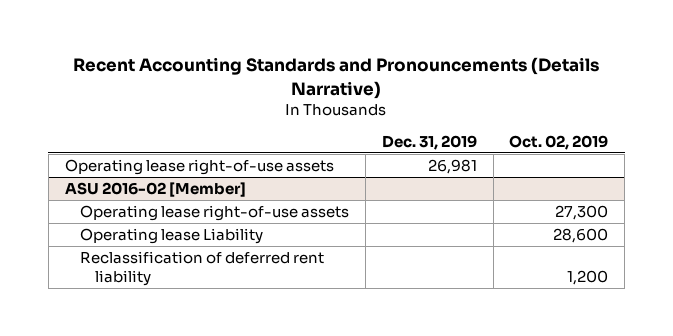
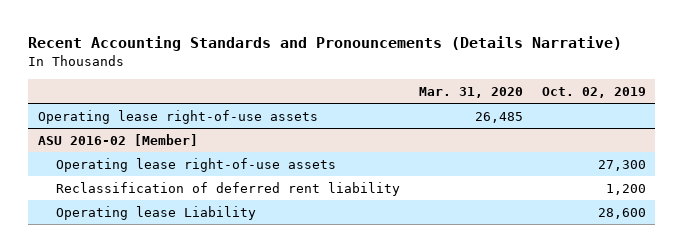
[381,134,477,150] Dec. 31, 2019 -> none
none -> [419,86,524,98] Mar. 31, 2020
[79,227,263,244] Operating lease Liability -> [56,205,257,220] Operating lease Liability

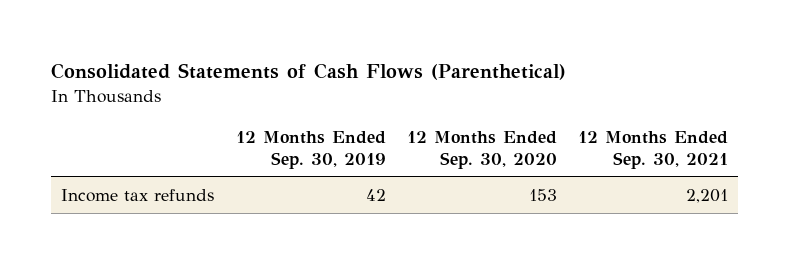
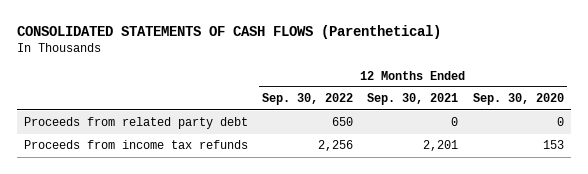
[50,62,566,80] Consolidated Statements of Cash Flows (Parenthetical) -> [16,24,441,39] CONSOLIDATED STATEMENTS OF CASH FLOWS (Parenthetical)
[235,130,386,169] 12 Months Ended Sep. 30, 2019 -> none
none -> [262,93,354,106] Sep. 30, 2022
none -> [23,117,248,130] Proceeds from related party debt
[61,188,215,202] Income tax refunds -> [23,140,248,150] Proceeds from income tax refunds

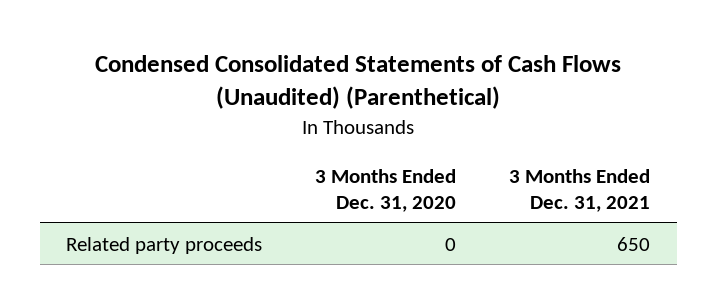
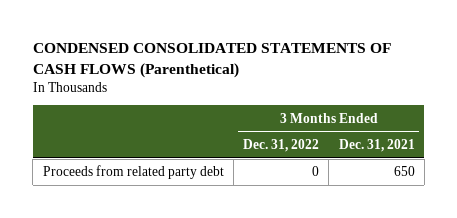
[95,55,622,110] Condensed Consolidated Statements of Cash Flows (Unaudited) (Parenthetical) -> [32,43,391,79] CONDENSED CONSOLIDATED STATEMENTS OF CASH FLOWS (Parenthetical)
[315,168,457,212] 3 Months Ended Dec. 31, 2020 -> none
none -> [243,138,320,152] Dec. 31, 2022
[66,236,263,254] Related party proceeds -> [42,165,224,180] Proceeds from related party debt

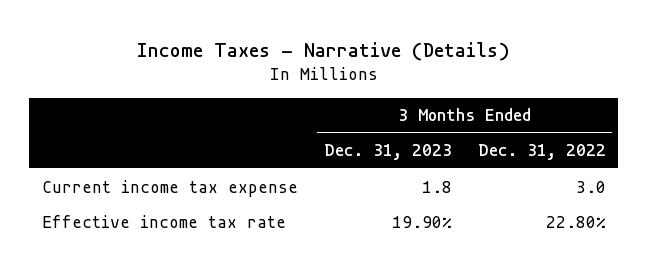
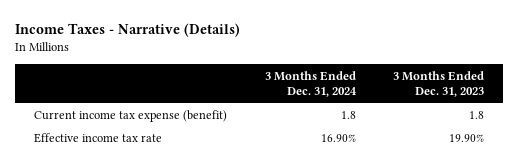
[477,144,606,161] Dec. 31, 2022 -> none
none -> [264,70,357,97] 3 Months Ended Dec. 31, 2024
[42,179,299,197] Current income tax expense -> [33,109,227,122] Current income tax expense (benefit)

